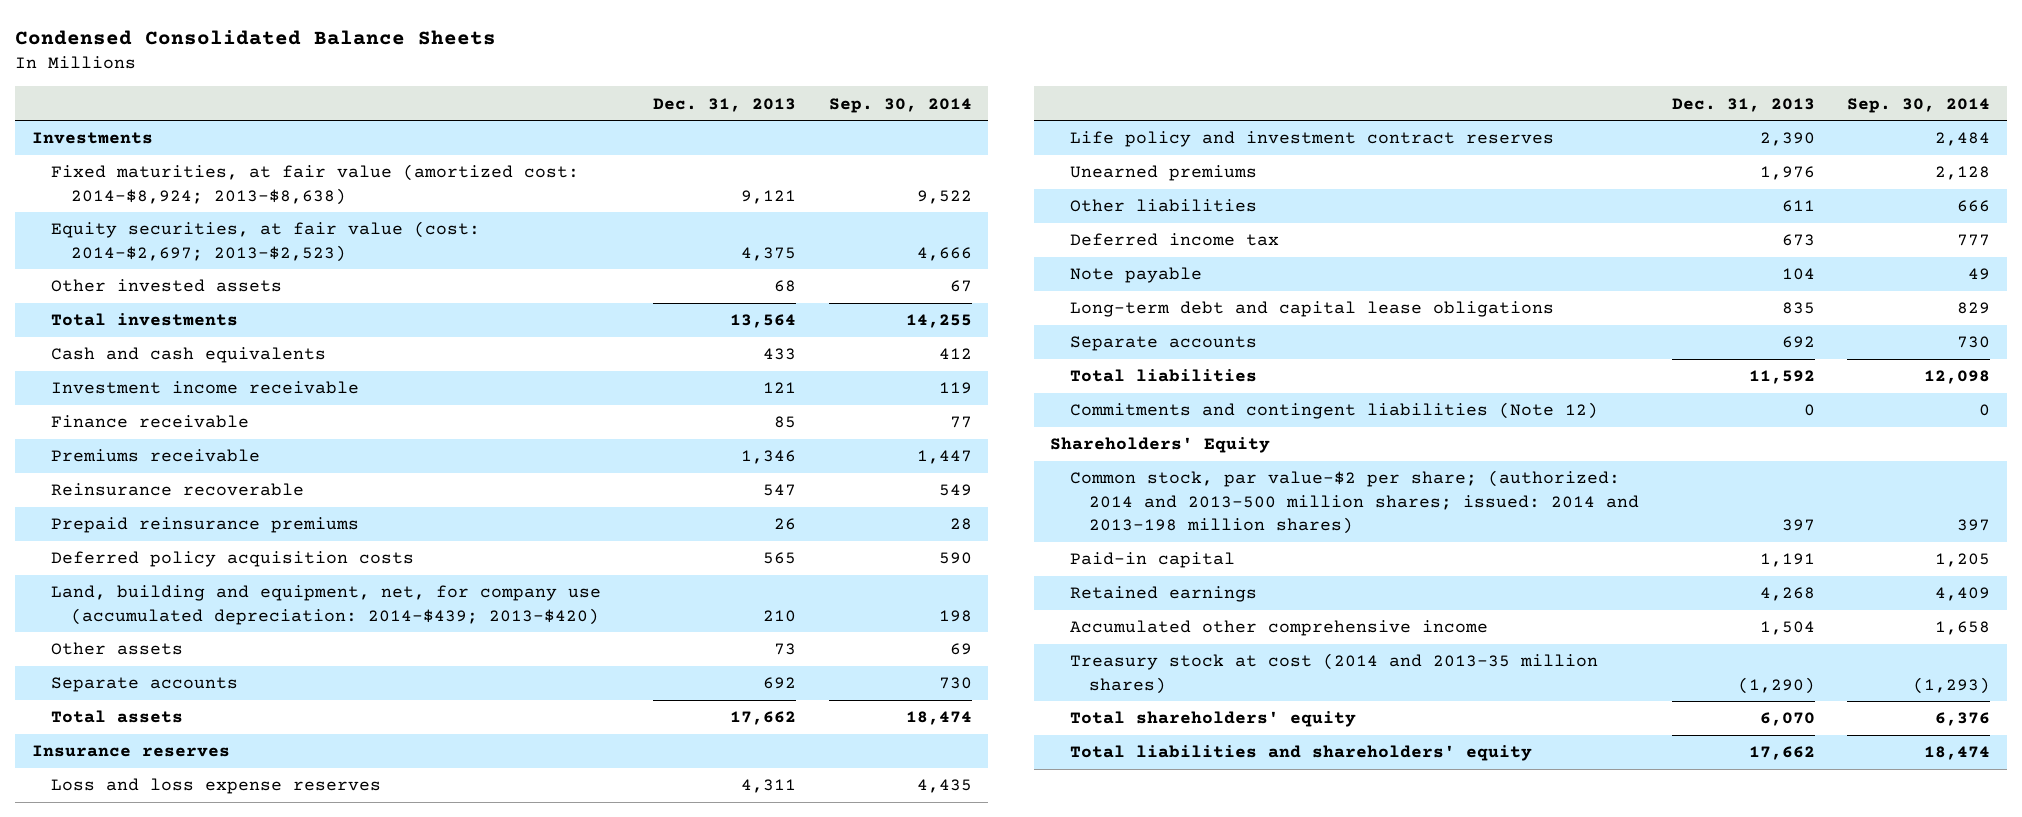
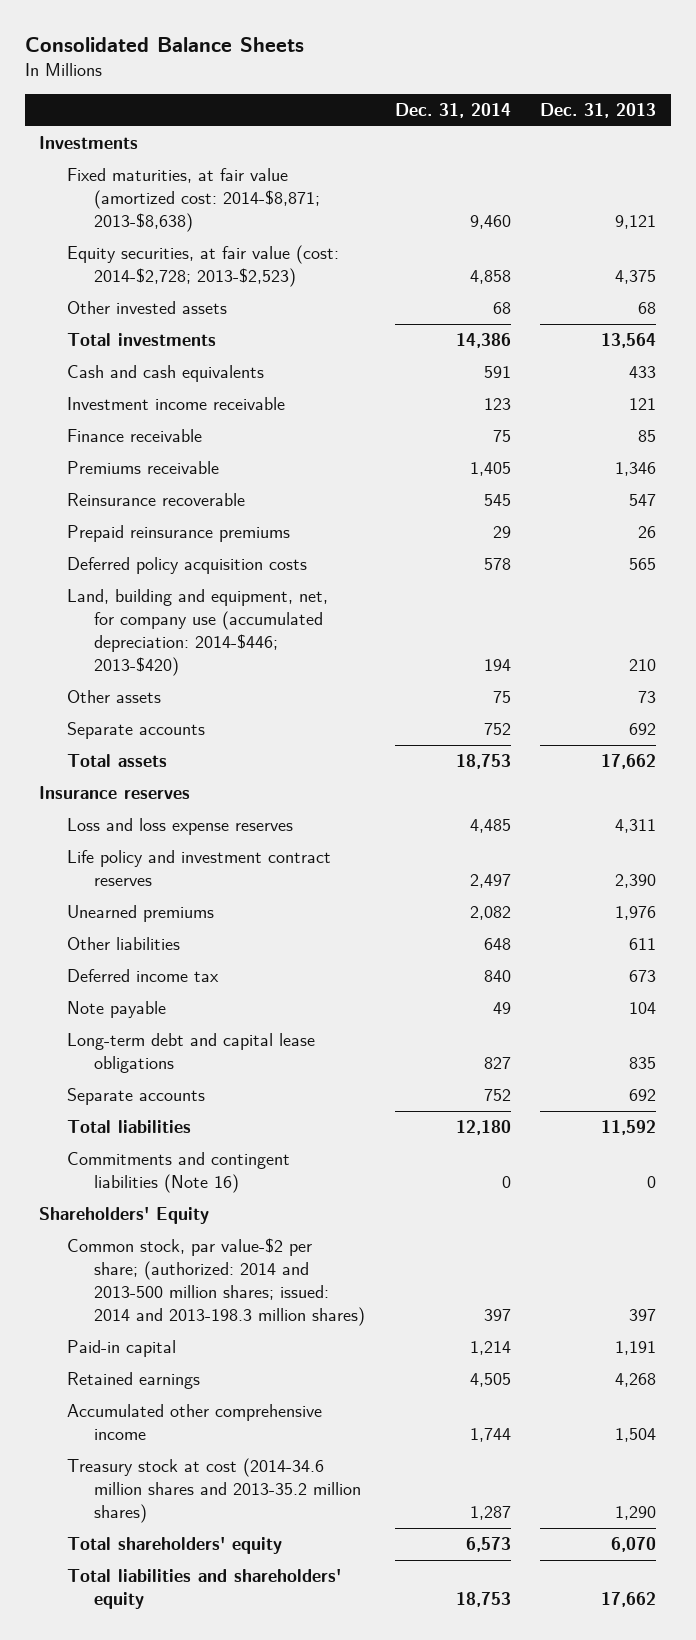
[15,29,497,45] Condensed Consolidated Balance Sheets -> [24,37,304,53] Consolidated Balance Sheets
[828,97,972,113] Sep. 30, 2014 -> none
none -> [394,102,511,118] Dec. 31, 2014
[51,164,580,205] Fixed maturities, at fair value (amortized cost: 2014-$8,924; 2013-$8,638) -> [66,168,320,232] Fixed maturities, at fair value (amortized cost: 2014-$8,871; 2013-$8,638)
[51,221,481,262] Equity securities, at fair value (cost: 2014-$2,697; 2013-$2,523) -> [66,245,339,288] Equity securities, at fair value (cost: 2014-$2,728; 2013-$2,523)
[51,585,602,625] Land, building and equipment, net, for company use (accumulated depreciation: 2014-$439; 2013-$420) -> [66,589,328,676] Land, building and equipment, net, for company use (accumulated depreciation: 2014-$446; 2013-$420)
[1069,402,1598,420] Commitments and contingent liabilities (Note 12) -> [66,1152,290,1194] Commitments and contingent liabilities (Note 16)
[1069,470,1640,535] Common stock, par value-$2 per share; (authorized: 2014 and 2013-500 million shares; issued: 2014 and 2013-198 million shares) -> [66,1238,365,1326] Common stock, par value-$2 per share; (authorized: 2014 and 2013-500 million shares; issued: 2014 and 2013-198.3 million shares)
[1069,653,1598,694] Treasury stock at cost (2014 and 2013-35 million shares) -> [66,1458,361,1523] Treasury stock at cost (2014-34.6 million shares and 2013-35.2 million shares)
[1737,676,1815,694] (1,290) -> [615,1505,657,1520] 1,290

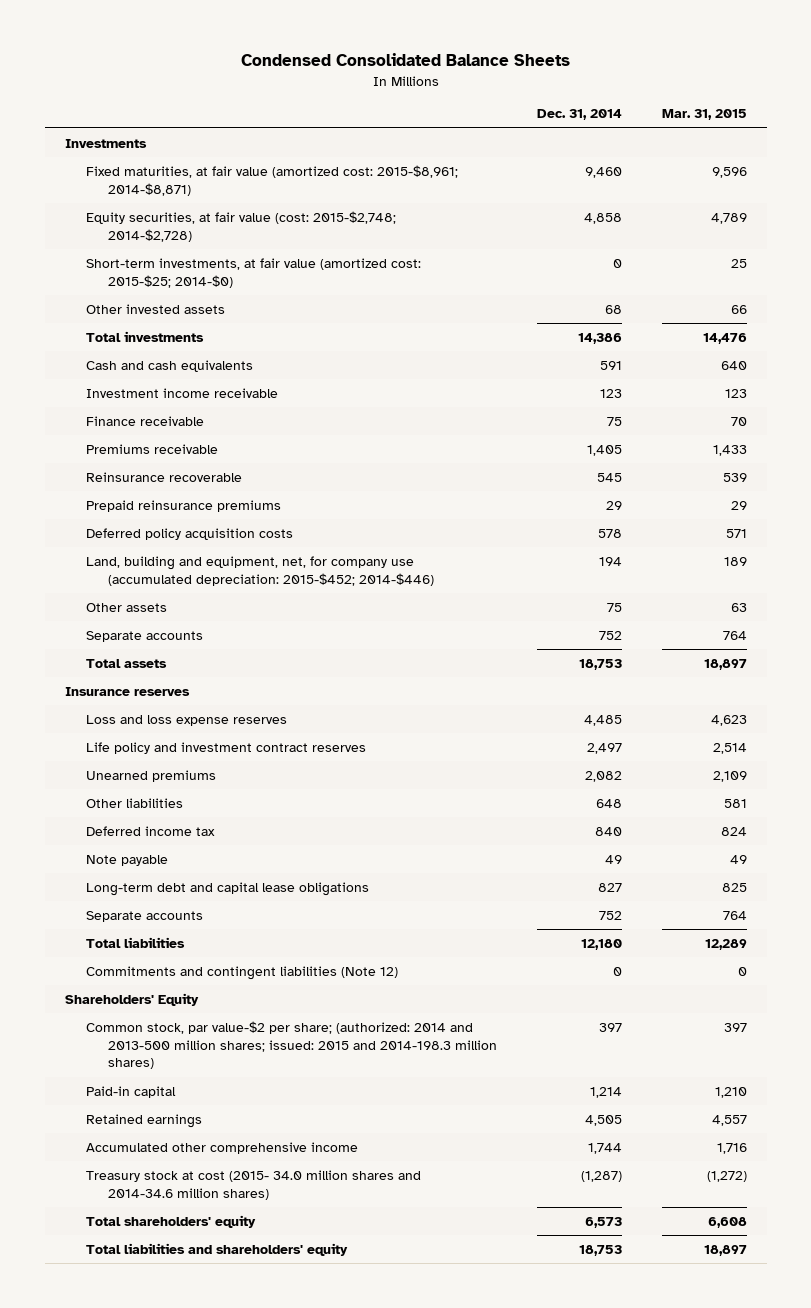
[24,37,304,53] Consolidated Balance Sheets -> [240,53,570,67] Condensed Consolidated Balance Sheets
[540,102,657,118] Dec. 31, 2013 -> none
none -> [661,109,747,121] Mar. 31, 2015
[66,168,320,232] Fixed maturities, at fair value (amortized cost: 2014-$8,871; 2013-$8,638) -> [86,164,459,196] Fixed maturities, at fair value (amortized cost: 2015-$8,961; 2014-$8,871)
[66,245,339,288] Equity securities, at fair value (cost: 2014-$2,728; 2013-$2,523) -> [86,210,397,242] Equity securities, at fair value (cost: 2015-$2,748; 2014-$2,728)
none -> [86,257,422,288] Short-term investments, at fair value (amortized cost: 2015-$25; 2014-$0)
[66,589,328,676] Land, building and equipment, net, for company use (accumulated depreciation: 2014-$446; 2013-$420) -> [86,555,434,586] Land, building and equipment, net, for company use (accumulated depreciation: 2015-$452; 2014-$446)
[66,1152,290,1194] Commitments and contingent liabilities (Note 16) -> [86,965,399,980] Commitments and contingent liabilities (Note 12)
[66,1238,365,1326] Common stock, par value-$2 per share; (authorized: 2014 and 2013-500 million shares; issued: 2014 and 2013-198.3 million shares) -> [86,1020,497,1070] Common stock, par value-$2 per share; (authorized: 2014 and 2013-500 million shares; issued: 2015 and 2014-198.3 million shares)
[66,1458,361,1523] Treasury stock at cost (2014-34.6 million shares and 2013-35.2 million shares) -> [86,1169,422,1200] Treasury stock at cost (2015- 34.0 million shares and 2014-34.6 million shares)
[469,1505,511,1520] 1,287 -> [580,1170,622,1182] (1,287)

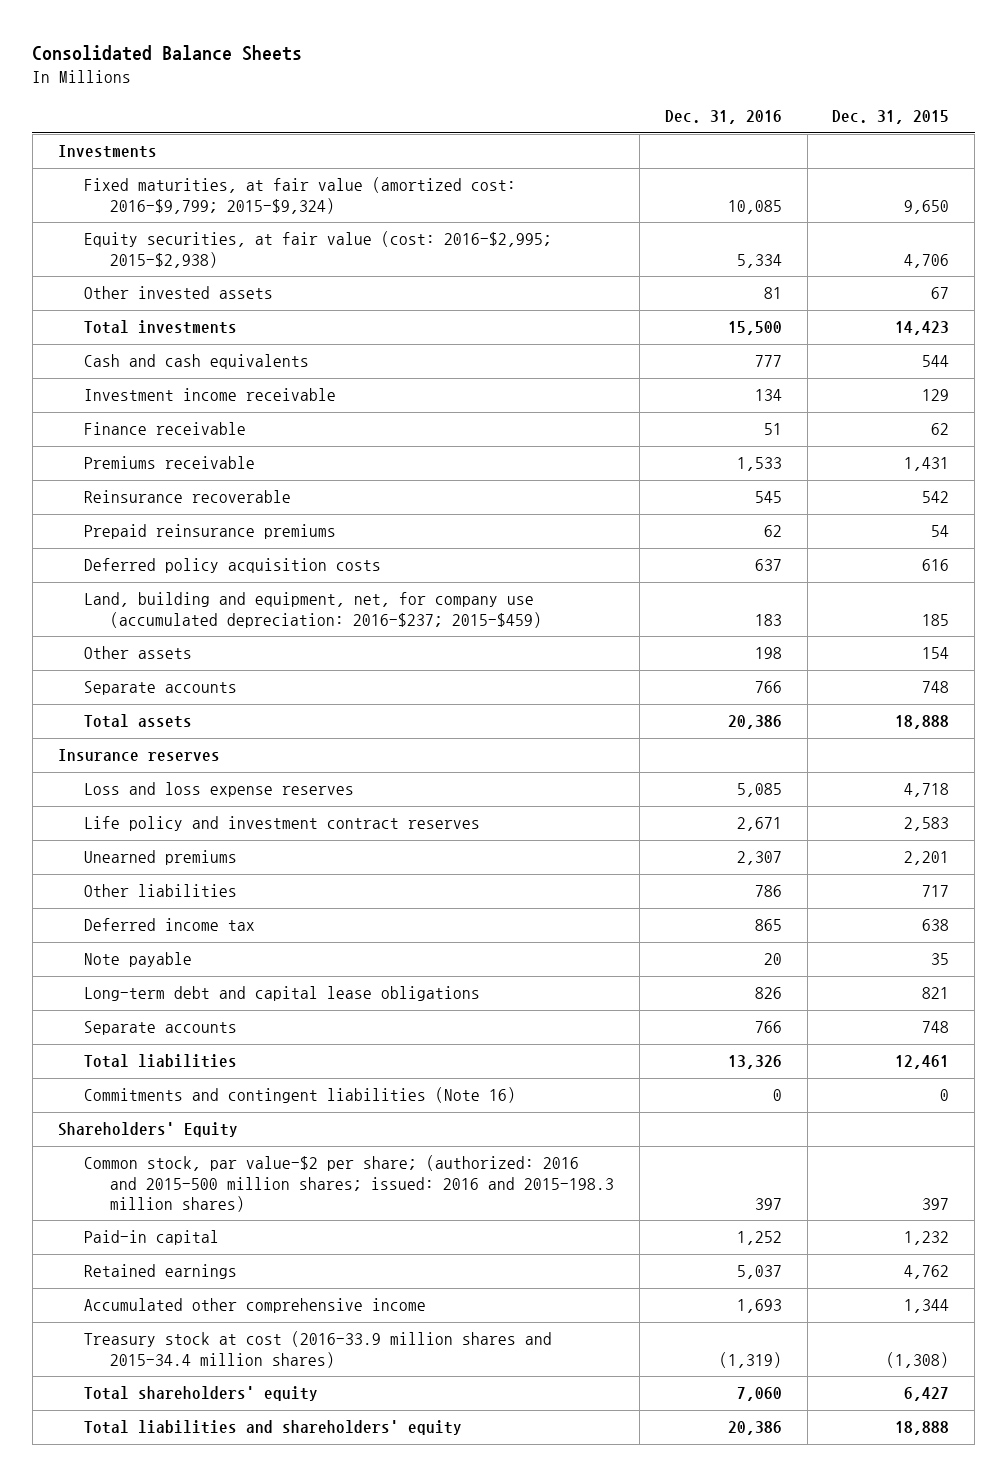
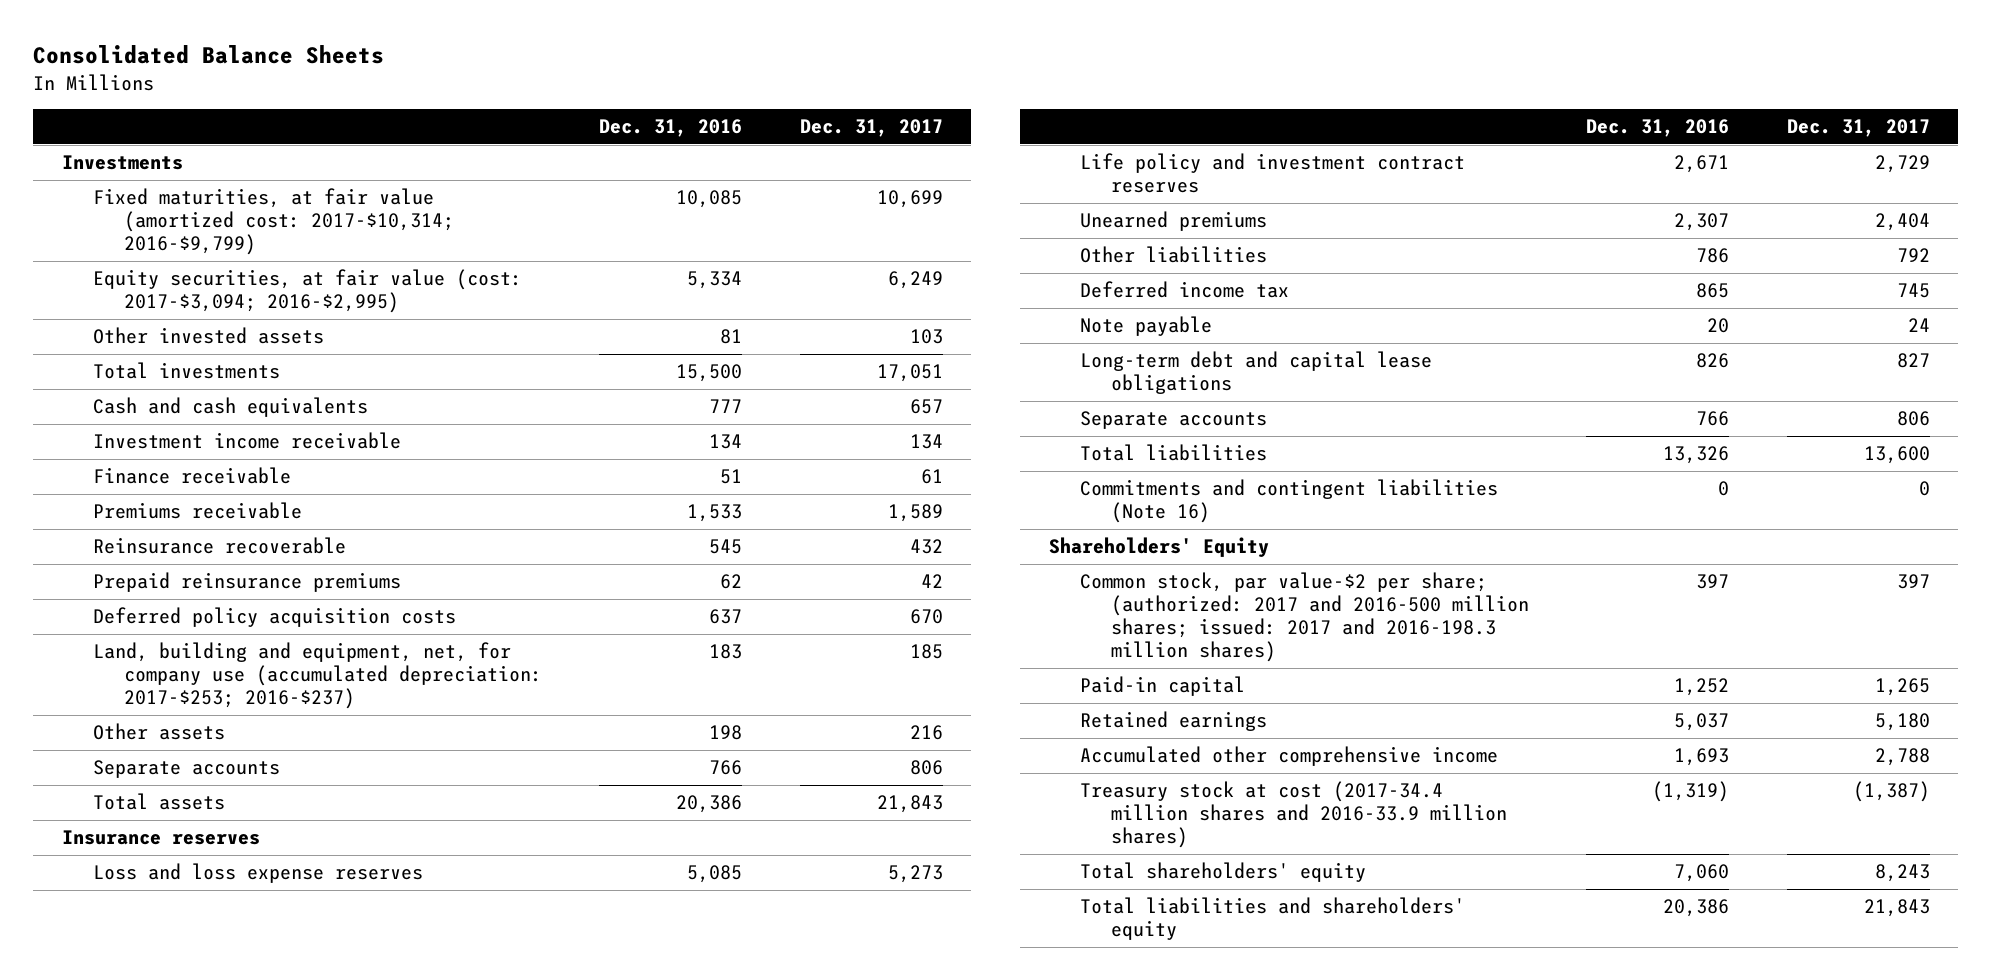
[832,110,950,125] Dec. 31, 2015 -> none
none -> [799,119,943,138] Dec. 31, 2017
[83,177,516,214] Fixed maturities, at fair value (amortized cost: 2016-$9,799; 2015-$9,324) -> [92,188,454,256] Fixed maturities, at fair value (amortized cost: 2017-$10,314; 2016-$9,799)
[83,231,552,268] Equity securities, at fair value (cost: 2016-$2,995; 2015-$2,938) -> [92,269,522,314] Equity securities, at fair value (cost: 2017-$3,094; 2016-$2,995)
[83,592,542,628] Land, building and equipment, net, for company use (accumulated depreciation: 2016-$237; 2015-$459) -> [92,642,542,710] Land, building and equipment, net, for company use (accumulated depreciation: 2017-$253; 2016-$237)
[83,1155,614,1212] Common stock, par value-$2 per share; (authorized: 2016 and 2015-500 million shares; issued: 2016 and 2015-198.3 million shares) -> [1079,572,1529,663] Common stock, par value-$2 per share; (authorized: 2017 and 2016-500 million shares; issued: 2017 and 2016-198.3 million shares)
[83,1331,552,1368] Treasury stock at cost (2016-33.9 million shares and 2015-34.4 million shares) -> [1079,781,1507,849] Treasury stock at cost (2017-34.4 million shares and 2016-33.9 million shares)

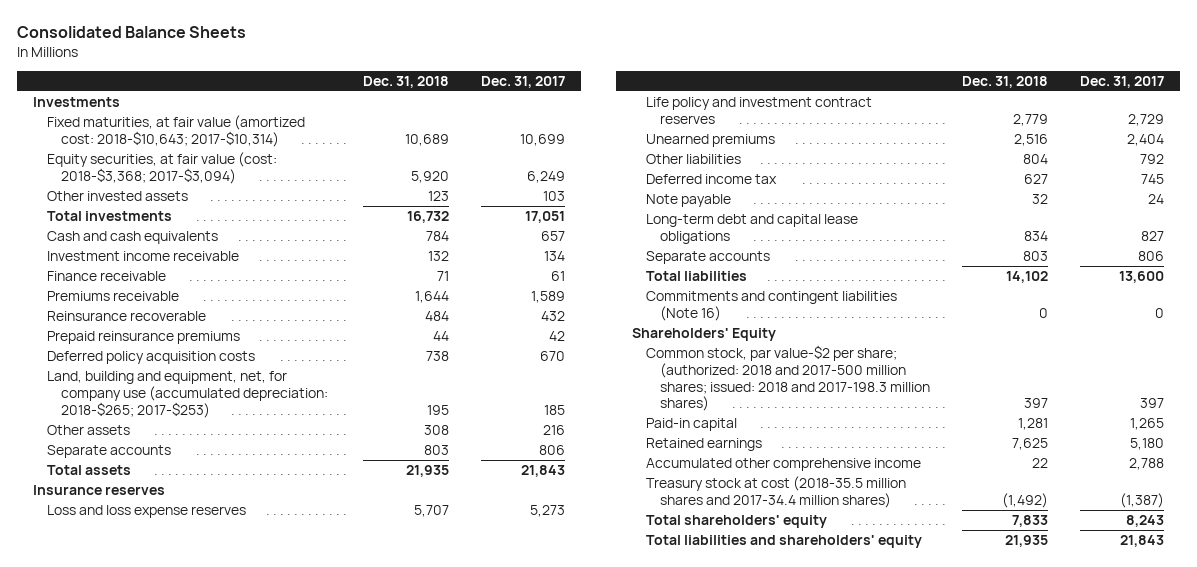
[599,119,743,138] Dec. 31, 2016 -> none
none -> [363,75,450,88] Dec. 31, 2018
[92,188,454,256] Fixed maturities, at fair value (amortized cost: 2017-$10,314; 2016-$9,799) -> [46,115,305,147] Fixed maturities, at fair value (amortized cost: 2018-$10,643; 2017-$10,314)
[92,269,522,314] Equity securities, at fair value (cost: 2017-$3,094; 2016-$2,995) -> [46,152,277,184] Equity securities, at fair value (cost: 2018-$3,368; 2017-$3,094)
[92,642,542,710] Land, building and equipment, net, for company use (accumulated depreciation: 2017-$253; 2016-$237) -> [46,371,328,418] Land, building and equipment, net, for company use (accumulated depreciation: 2018-$265; 2017-$253)
[1079,572,1529,663] Common stock, par value-$2 per share; (authorized: 2017 and 2016-500 million shares; issued: 2017 and 2016-198.3 million shares) -> [645,345,930,412] Common stock, par value-$2 per share; (authorized: 2018 and 2017-500 million shares; issued: 2018 and 2017-198.3 million shares)
[1079,781,1507,849] Treasury stock at cost (2017-34.4 million shares and 2016-33.9 million shares) -> [645,476,906,508] Treasury stock at cost (2018-35.5 million shares and 2017-34.4 million shares)

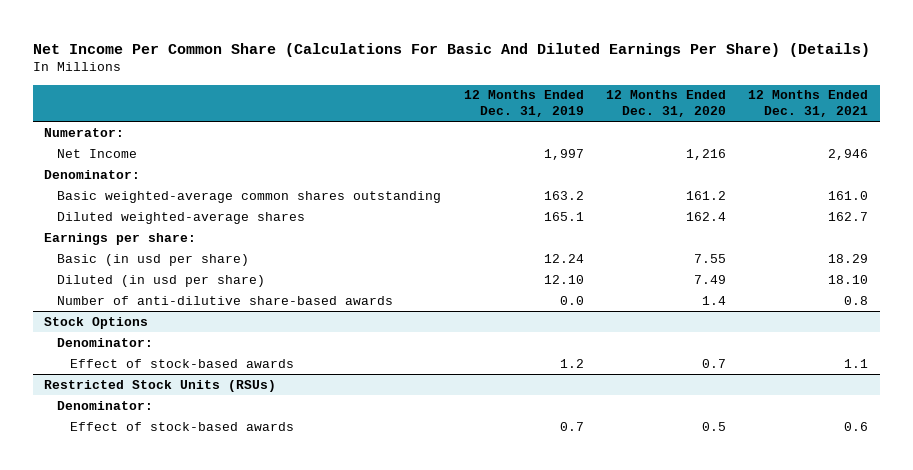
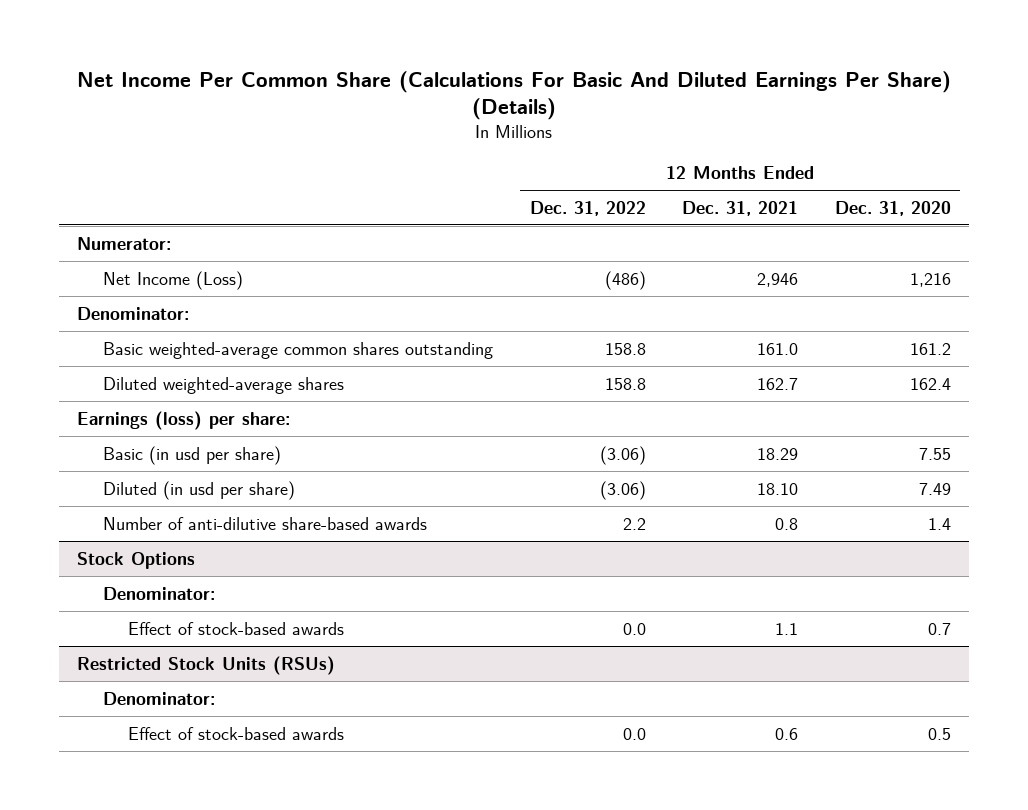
[463,90,584,118] 12 Months Ended Dec. 31, 2019 -> none
none -> [529,200,646,216] Dec. 31, 2022
[57,148,138,158] Net Income -> [102,270,243,290] Net Income (Loss)
[44,232,197,245] Earnings per share: -> [77,410,291,430] Earnings (loss) per share:

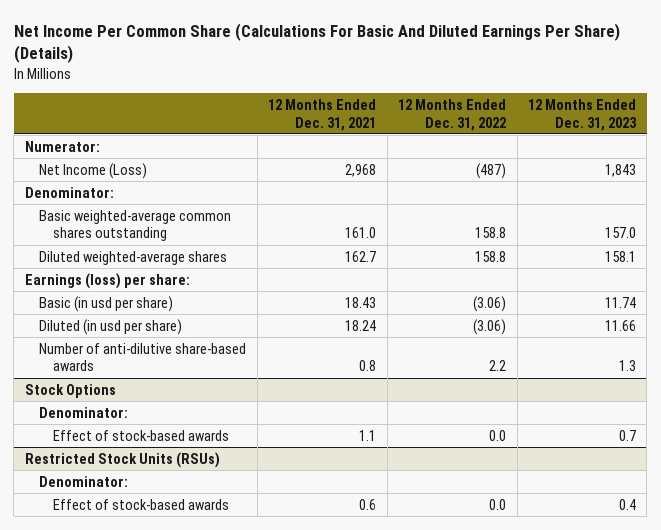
[834,200,951,216] Dec. 31, 2020 -> none
none -> [527,98,637,131] 12 Months Ended Dec. 31, 2023
[604,270,646,290] (486) -> [476,162,507,179] (487)
[757,272,799,287] 2,946 -> [345,163,377,177] 2,968
[757,447,799,460] 18.29 -> [345,296,377,308] 18.43
[757,482,799,495] 18.10 -> [345,319,377,331] 18.24

